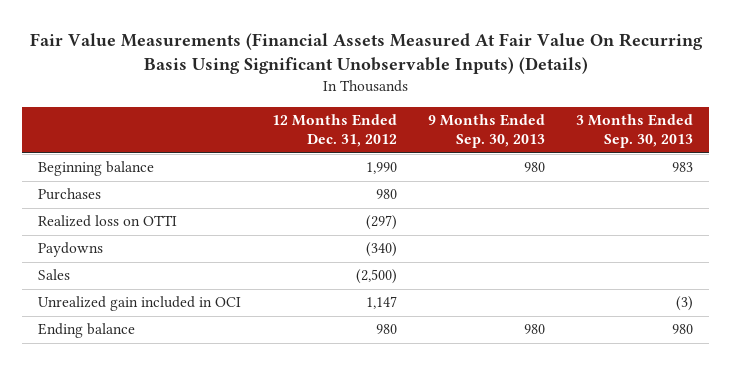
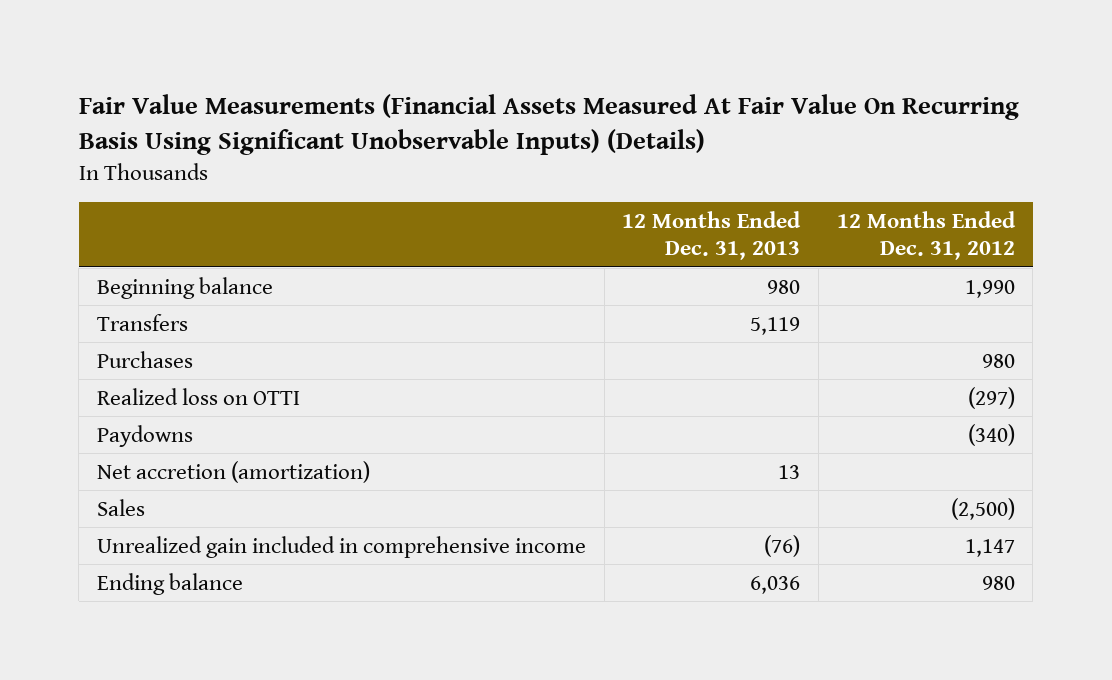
[428,114,546,149] 9 Months Ended Sep. 30, 2013 -> none
[576,114,694,149] 3 Months Ended Sep. 30, 2013 -> none
none -> [622,210,802,261] 12 Months Ended Dec. 31, 2013
none -> [96,313,188,331] Transfers
none -> [96,460,370,483] Net accretion (amortization)
[37,296,241,312] Unrealized gain included in OCI -> [96,535,586,558] Unrealized gain included in comprehensive income

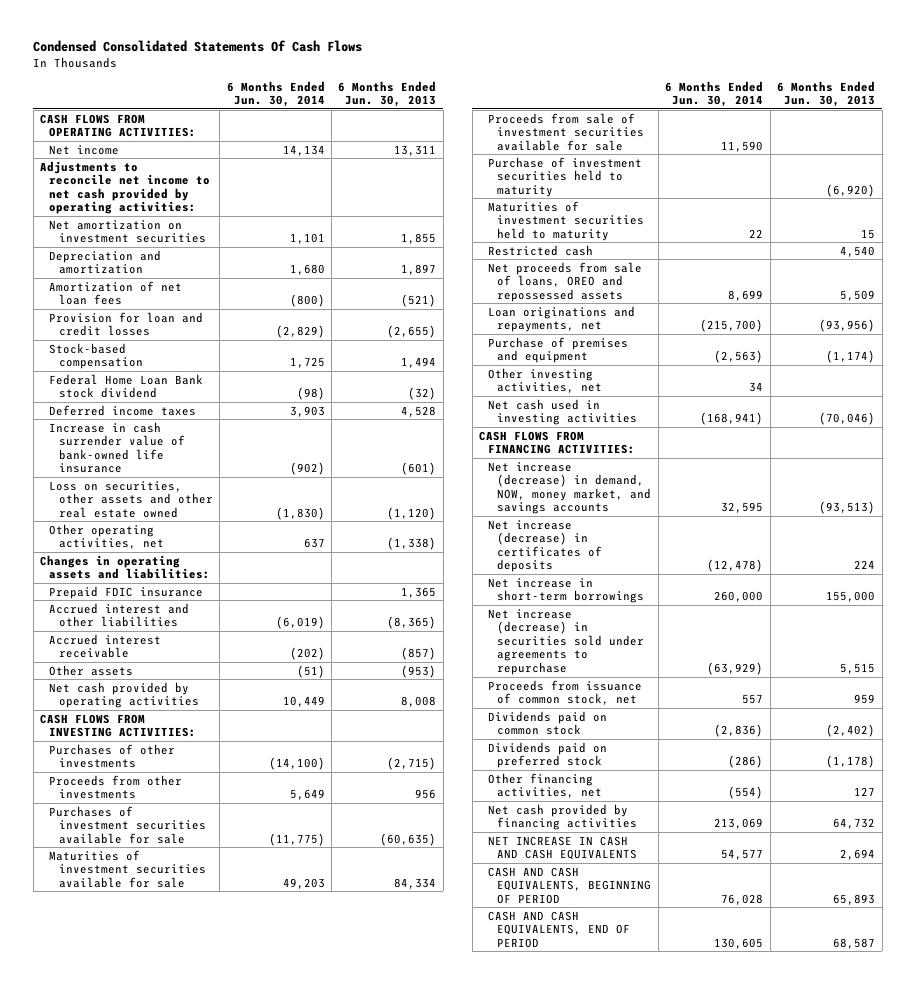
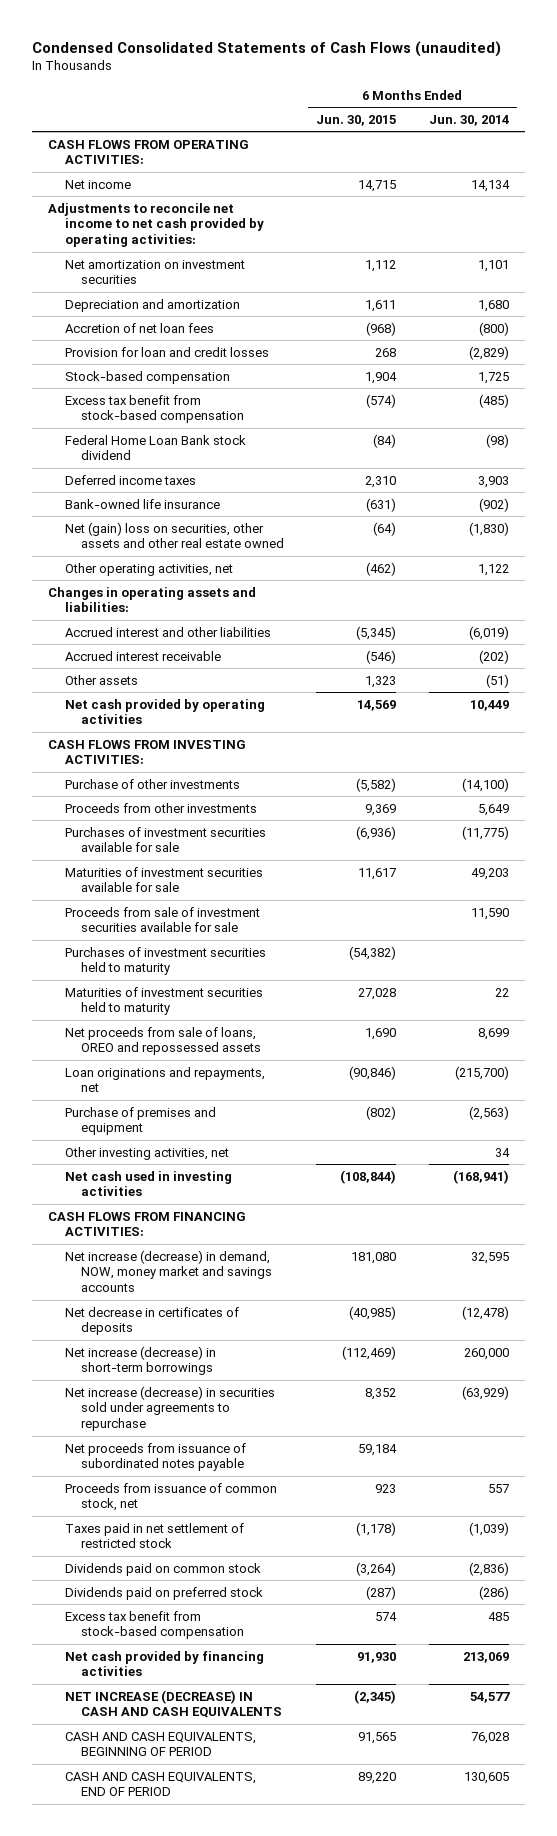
[33,40,363,53] Condensed Consolidated Statements Of Cash Flows -> [32,40,502,57] Condensed Consolidated Statements of Cash Flows (unaudited)
[338,80,437,108] 6 Months Ended Jun. 30, 2013 -> none
none -> [316,115,397,127] Jun. 30, 2015
[49,280,183,306] Amortization of net loan fees -> [64,322,214,333] Accretion of net loan fees
none -> [64,394,244,424] Excess tax benefit from stock-based compensation
[49,421,185,474] Increase in cash surrender value of bank-owned life insurance -> [64,498,220,509] Bank-owned life insurance
[49,480,213,518] Loss on securities, other assets and other real estate owned -> [64,521,284,549] Net (gain) loss on securities, other assets and other real estate owned
[303,538,325,549] 637 -> [477,563,509,576] 1,122
[49,585,204,599] Prepaid FDIC insurance -> none
[49,743,176,769] Purchases of other investments -> [64,778,240,789] Purchase of other investments
[488,156,643,197] Purchase of investment securities held to maturity -> [64,946,266,976] Purchases of investment securities held to maturity
[488,244,594,256] Restricted cash -> none
[488,461,652,515] Net increase (decrease) in demand, NOW, money market, and savings accounts -> [64,1249,272,1293] Net increase (decrease) in demand, NOW, money market and savings accounts
[488,519,603,573] Net increase (decrease) in certificates of deposits -> [64,1306,239,1336] Net decrease in certificates of deposits
[488,577,645,604] Net increase in short-term borrowings -> [64,1345,216,1376] Net increase (decrease) in short-term borrowings
none -> [64,1442,246,1472] Net proceeds from issuance of subordinated notes payable
none -> [64,1522,244,1549] Taxes paid in net settlement of restricted stock
[488,772,603,799] Other financing activities, net -> none
none -> [64,1610,244,1640] Excess tax benefit from stock-based compensation
[488,835,638,861] NET INCREASE IN CASH AND CASH EQUIVALENTS -> [64,1689,282,1719] NET INCREASE (DECREASE) IN CASH AND CASH EQUIVALENTS

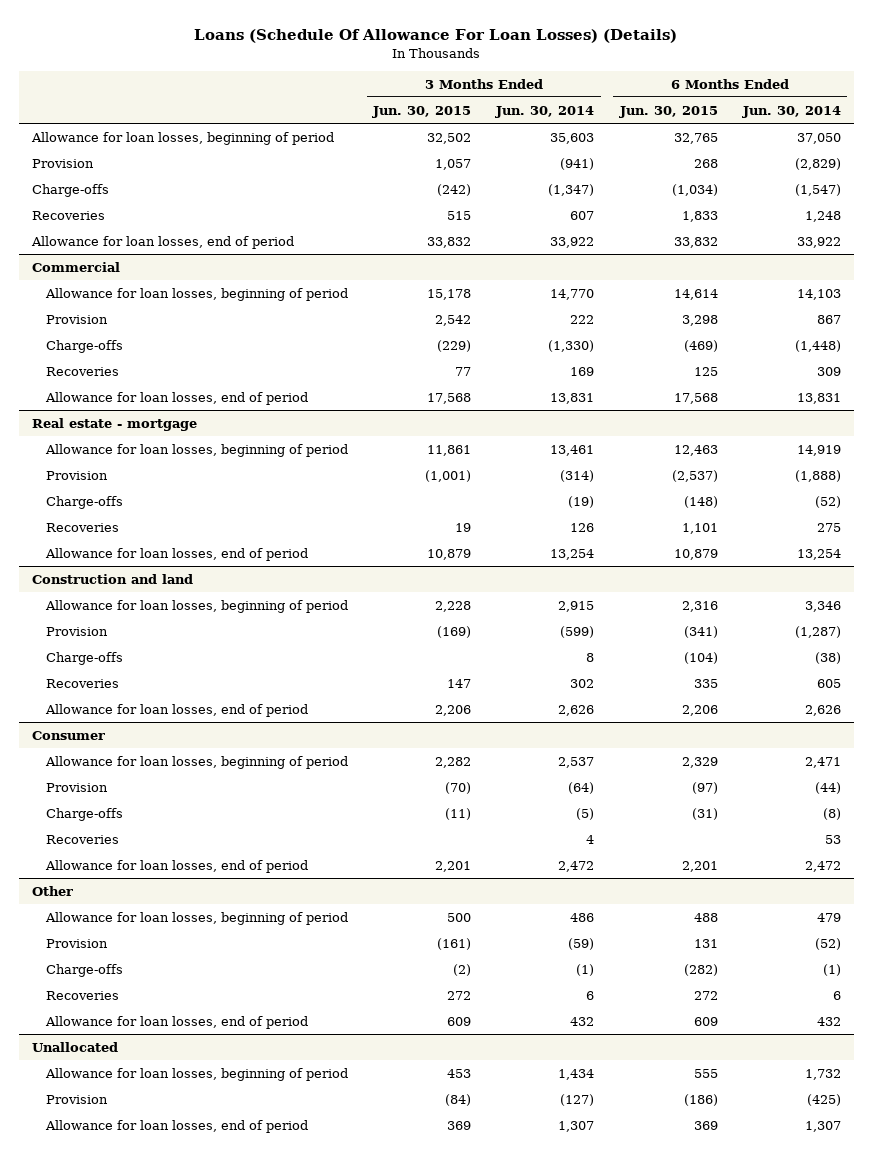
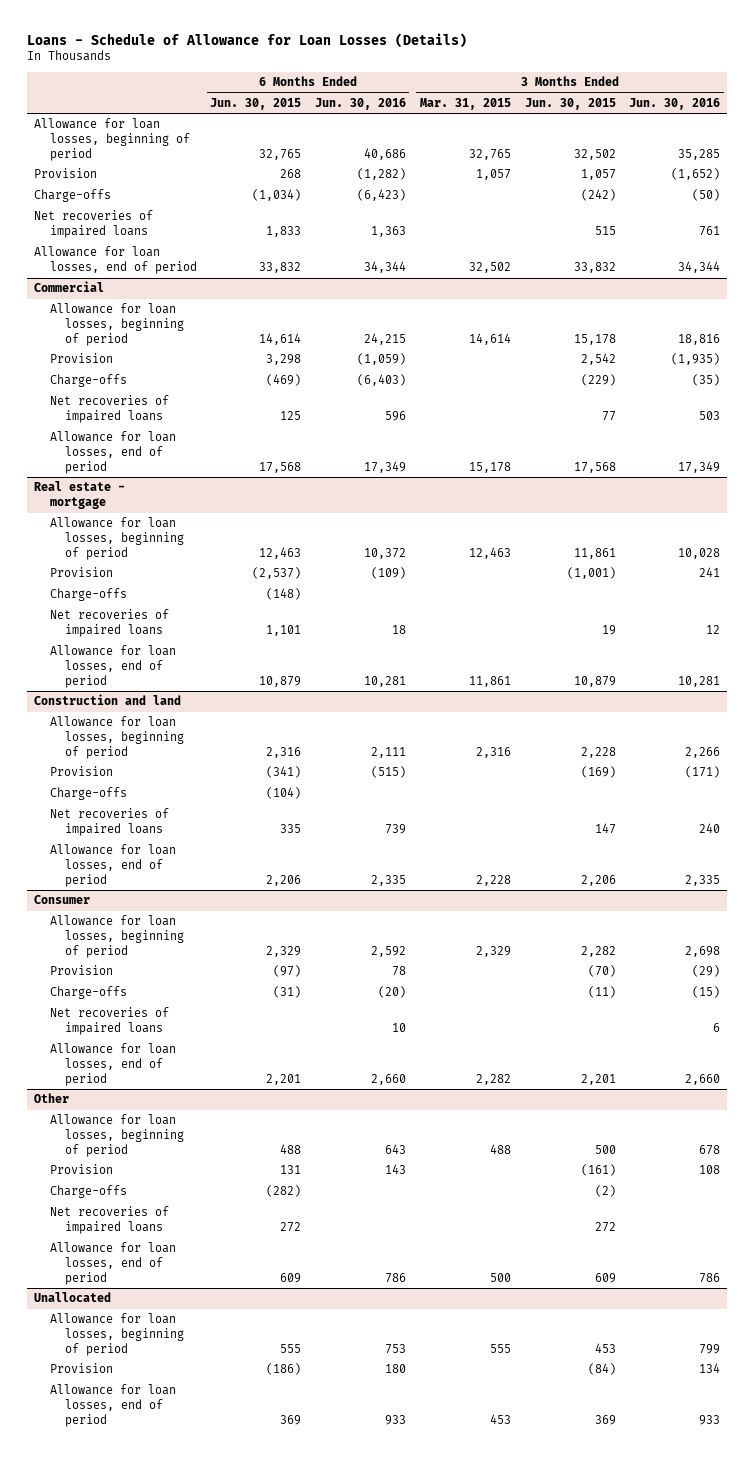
[194,28,678,43] Loans (Schedule Of Allowance For Loan Losses) (Details) -> [26,32,467,48] Loans - Schedule of Allowance for Loan Losses (Details)
[495,105,595,118] Jun. 30, 2014 -> none
[742,105,842,118] Jun. 30, 2014 -> none
none -> [315,97,407,110] Jun. 30, 2016
none -> [419,97,511,110] Mar. 31, 2015
none -> [629,97,721,110] Jun. 30, 2016
[31,210,105,220] Recoveries -> [33,210,153,239] Net recoveries of impaired loans
[45,366,119,376] Recoveries -> [49,395,169,424] Net recoveries of impaired loans
[45,522,119,532] Recoveries -> [49,609,169,638] Net recoveries of impaired loans
[45,678,119,688] Recoveries -> [49,808,169,837] Net recoveries of impaired loans
[45,834,119,844] Recoveries -> [49,1007,169,1036] Net recoveries of impaired loans
[45,990,119,1000] Recoveries -> [49,1206,169,1235] Net recoveries of impaired loans

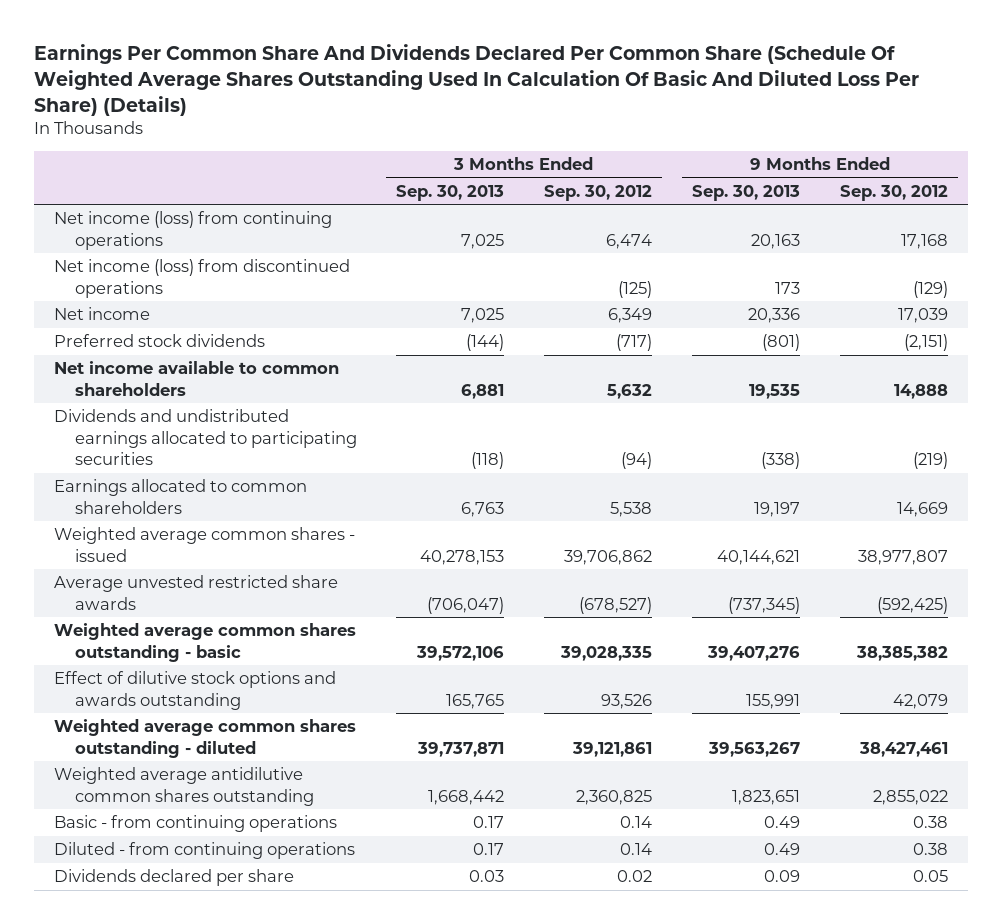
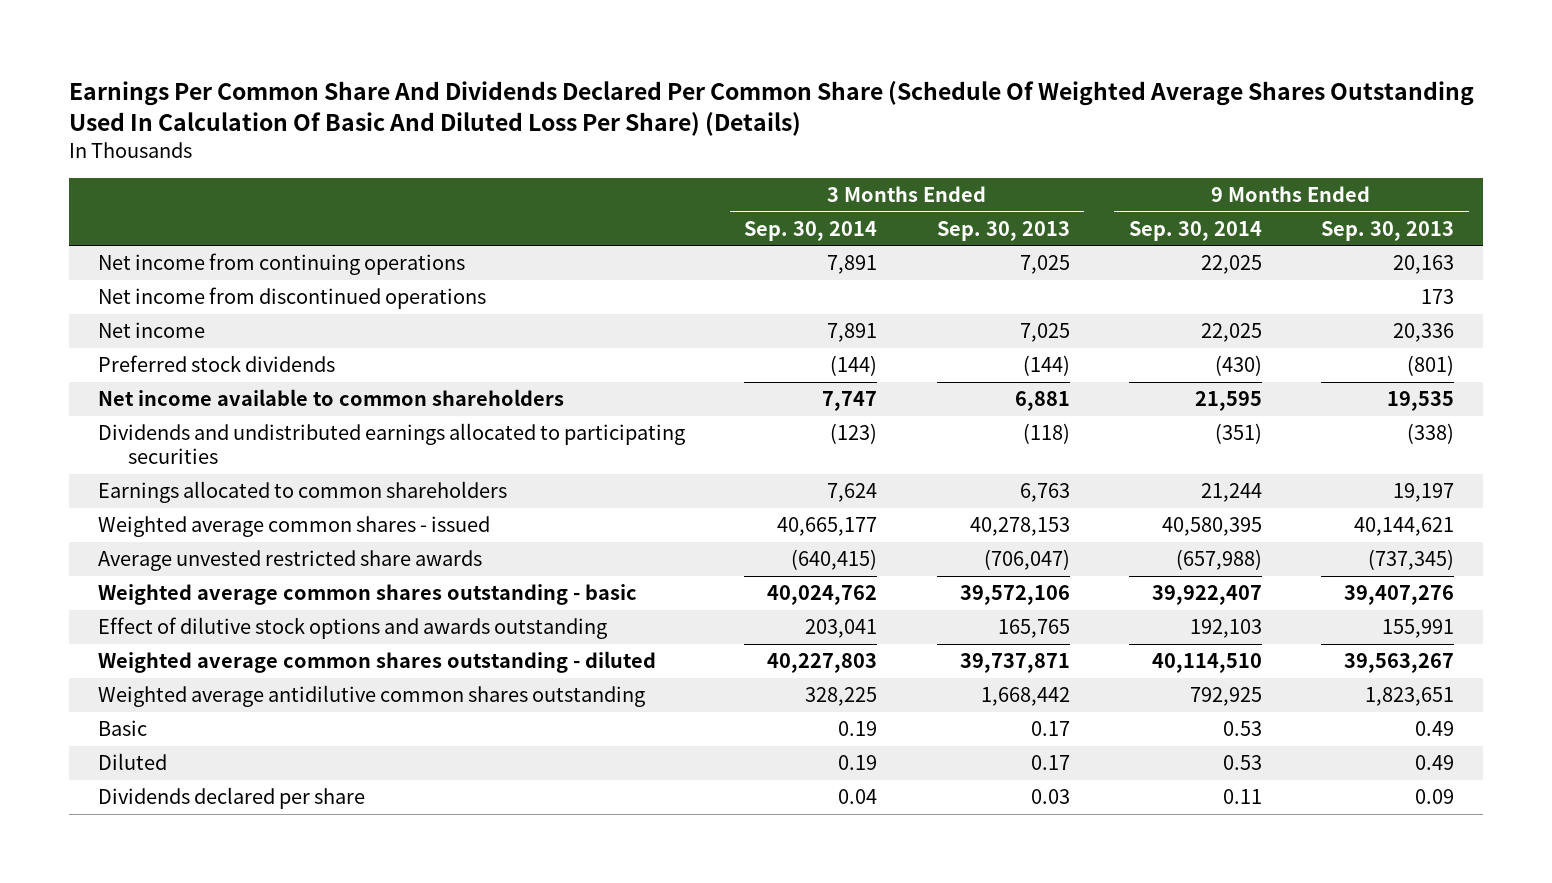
[544,184,653,201] Sep. 30, 2012 -> none
[839,184,948,201] Sep. 30, 2012 -> none
none -> [744,220,878,241] Sep. 30, 2014
none -> [1128,220,1262,241] Sep. 30, 2014
[54,211,333,250] Net income (loss) from continuing operations -> [98,253,466,276] Net income from continuing operations
[54,259,351,298] Net income (loss) from discontinued operations -> [98,287,487,310] Net income from discontinued operations
[54,815,338,833] Basic - from continuing operations -> [98,720,148,737] Basic
[54,842,356,860] Diluted - from continuing operations -> [98,753,168,771] Diluted

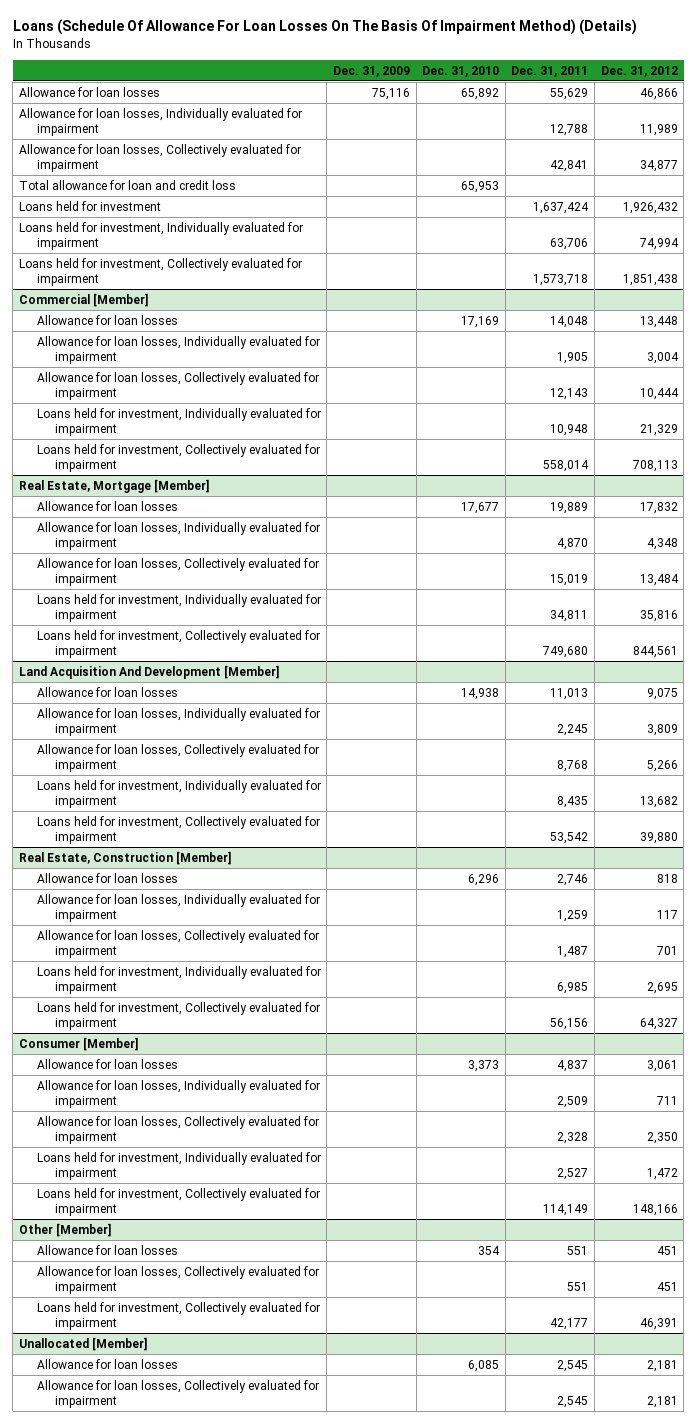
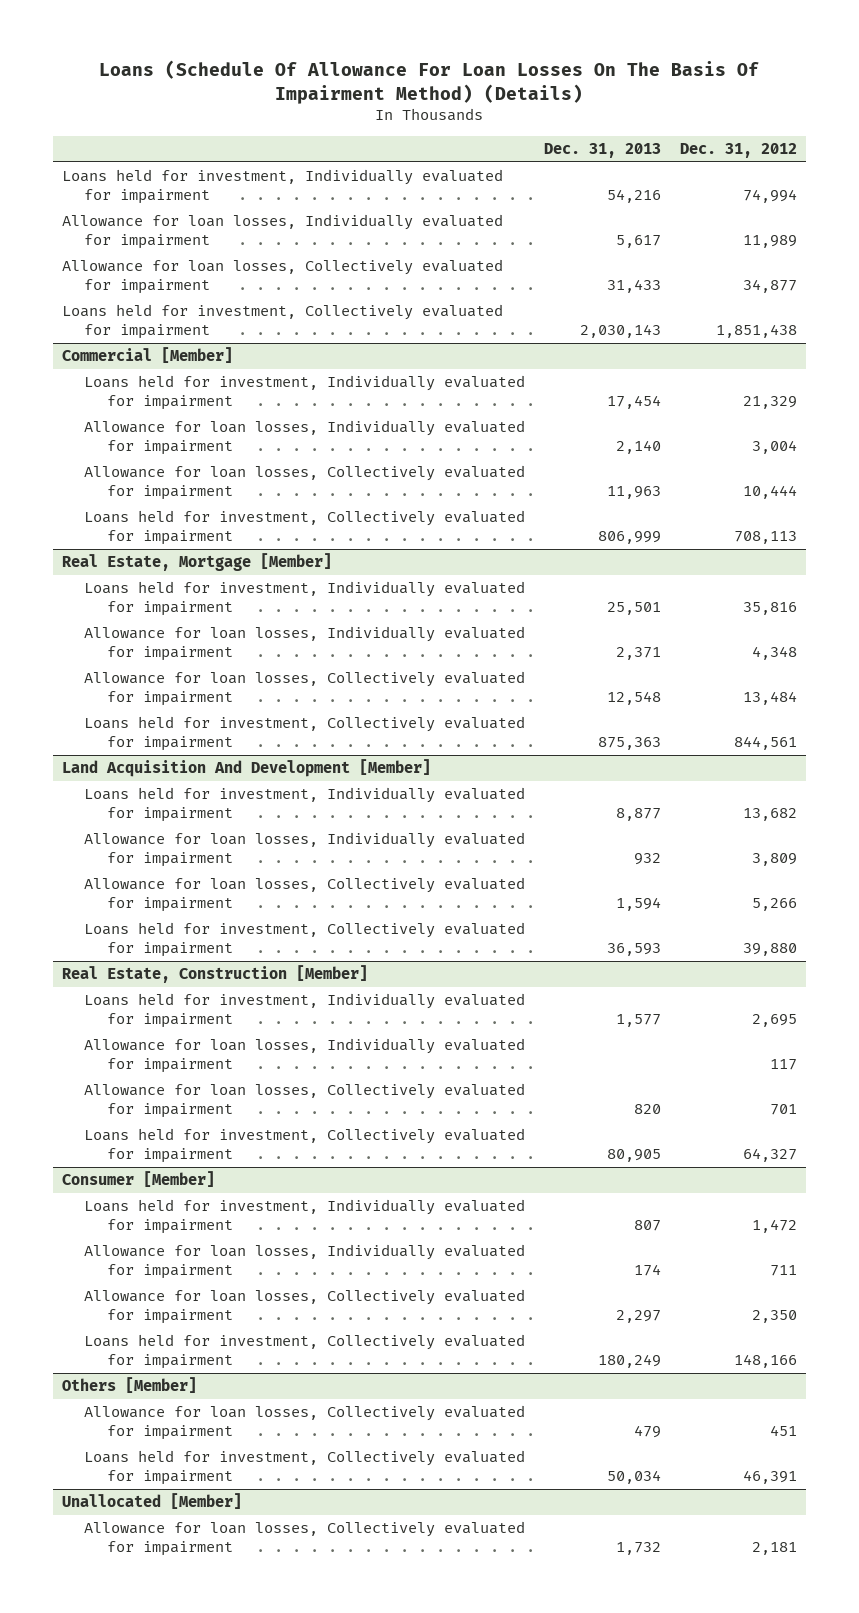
[332,65,410,77] Dec. 31, 2009 -> none
[422,65,500,77] Dec. 31, 2010 -> none
[511,65,589,77] Dec. 31, 2011 -> none
none -> [544,142,662,158] Dec. 31, 2013
[18,86,160,97] Allowance for loan losses -> none
[18,221,303,250] Loans held for investment, Individually evaluated for impairment -> [62,169,504,205] Loans held for investment, Individually evaluated for impairment
[18,179,236,190] Total allowance for loan and credit loss -> none
[18,200,161,211] Loans held for investment -> none
[36,314,178,325] Allowance for loan losses -> none
[36,407,321,436] Loans held for investment, Individually evaluated for impairment -> [84,375,526,411] Loans held for investment, Individually evaluated for impairment
[36,500,178,511] Allowance for loan losses -> none
[36,593,321,622] Loans held for investment, Individually evaluated for impairment -> [84,581,526,617] Loans held for investment, Individually evaluated for impairment
[36,686,178,697] Allowance for loan losses -> none
[36,779,321,808] Loans held for investment, Individually evaluated for impairment -> [84,787,526,823] Loans held for investment, Individually evaluated for impairment
[36,872,178,883] Allowance for loan losses -> none
[36,965,321,994] Loans held for investment, Individually evaluated for impairment -> [84,993,526,1029] Loans held for investment, Individually evaluated for impairment
[36,1058,178,1069] Allowance for loan losses -> none
[36,1151,321,1180] Loans held for investment, Individually evaluated for impairment -> [84,1199,526,1235] Loans held for investment, Individually evaluated for impairment
[36,1244,178,1255] Allowance for loan losses -> none
[18,1222,111,1237] Other [Member] -> [62,1377,198,1394] Others [Member]
[36,1358,178,1369] Allowance for loan losses -> none

